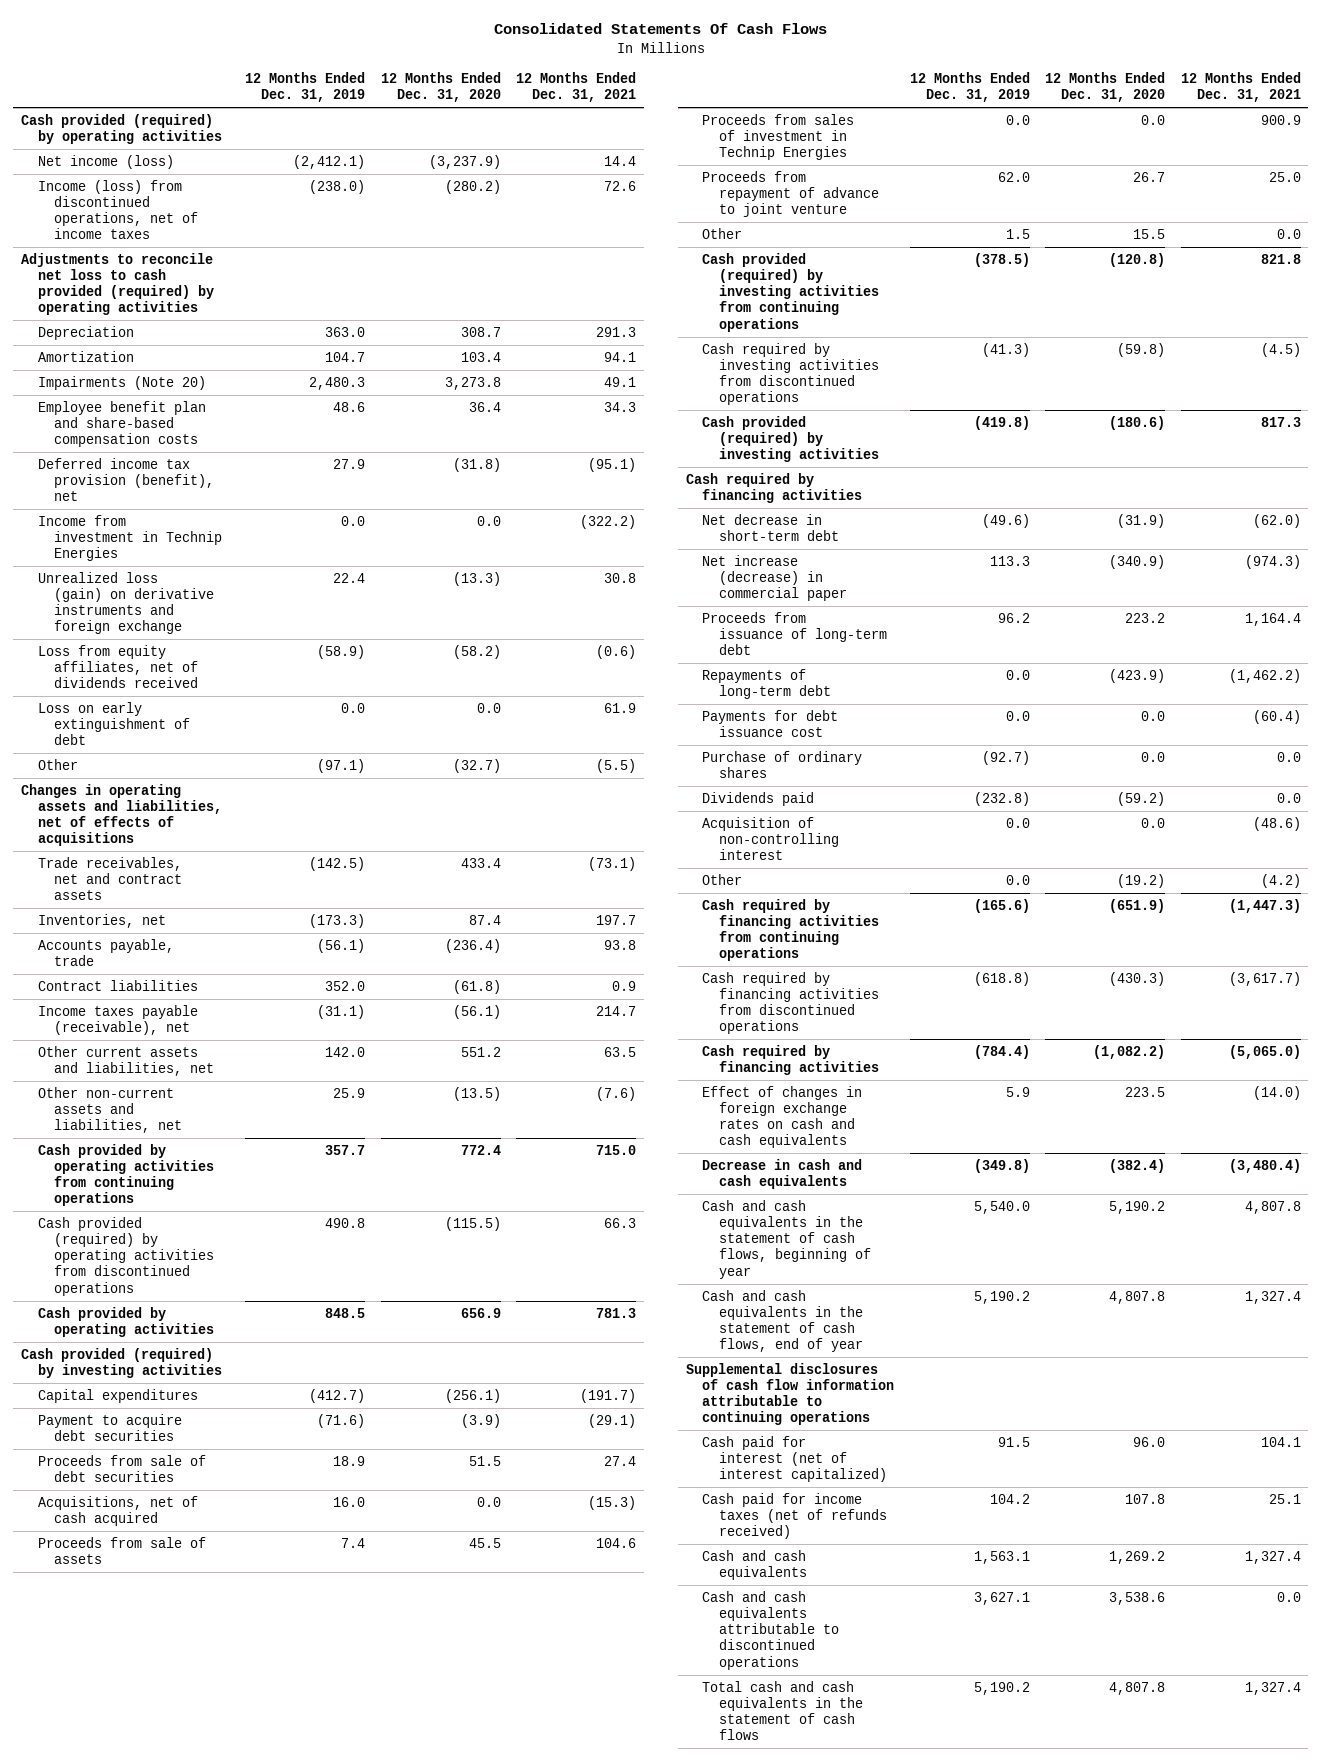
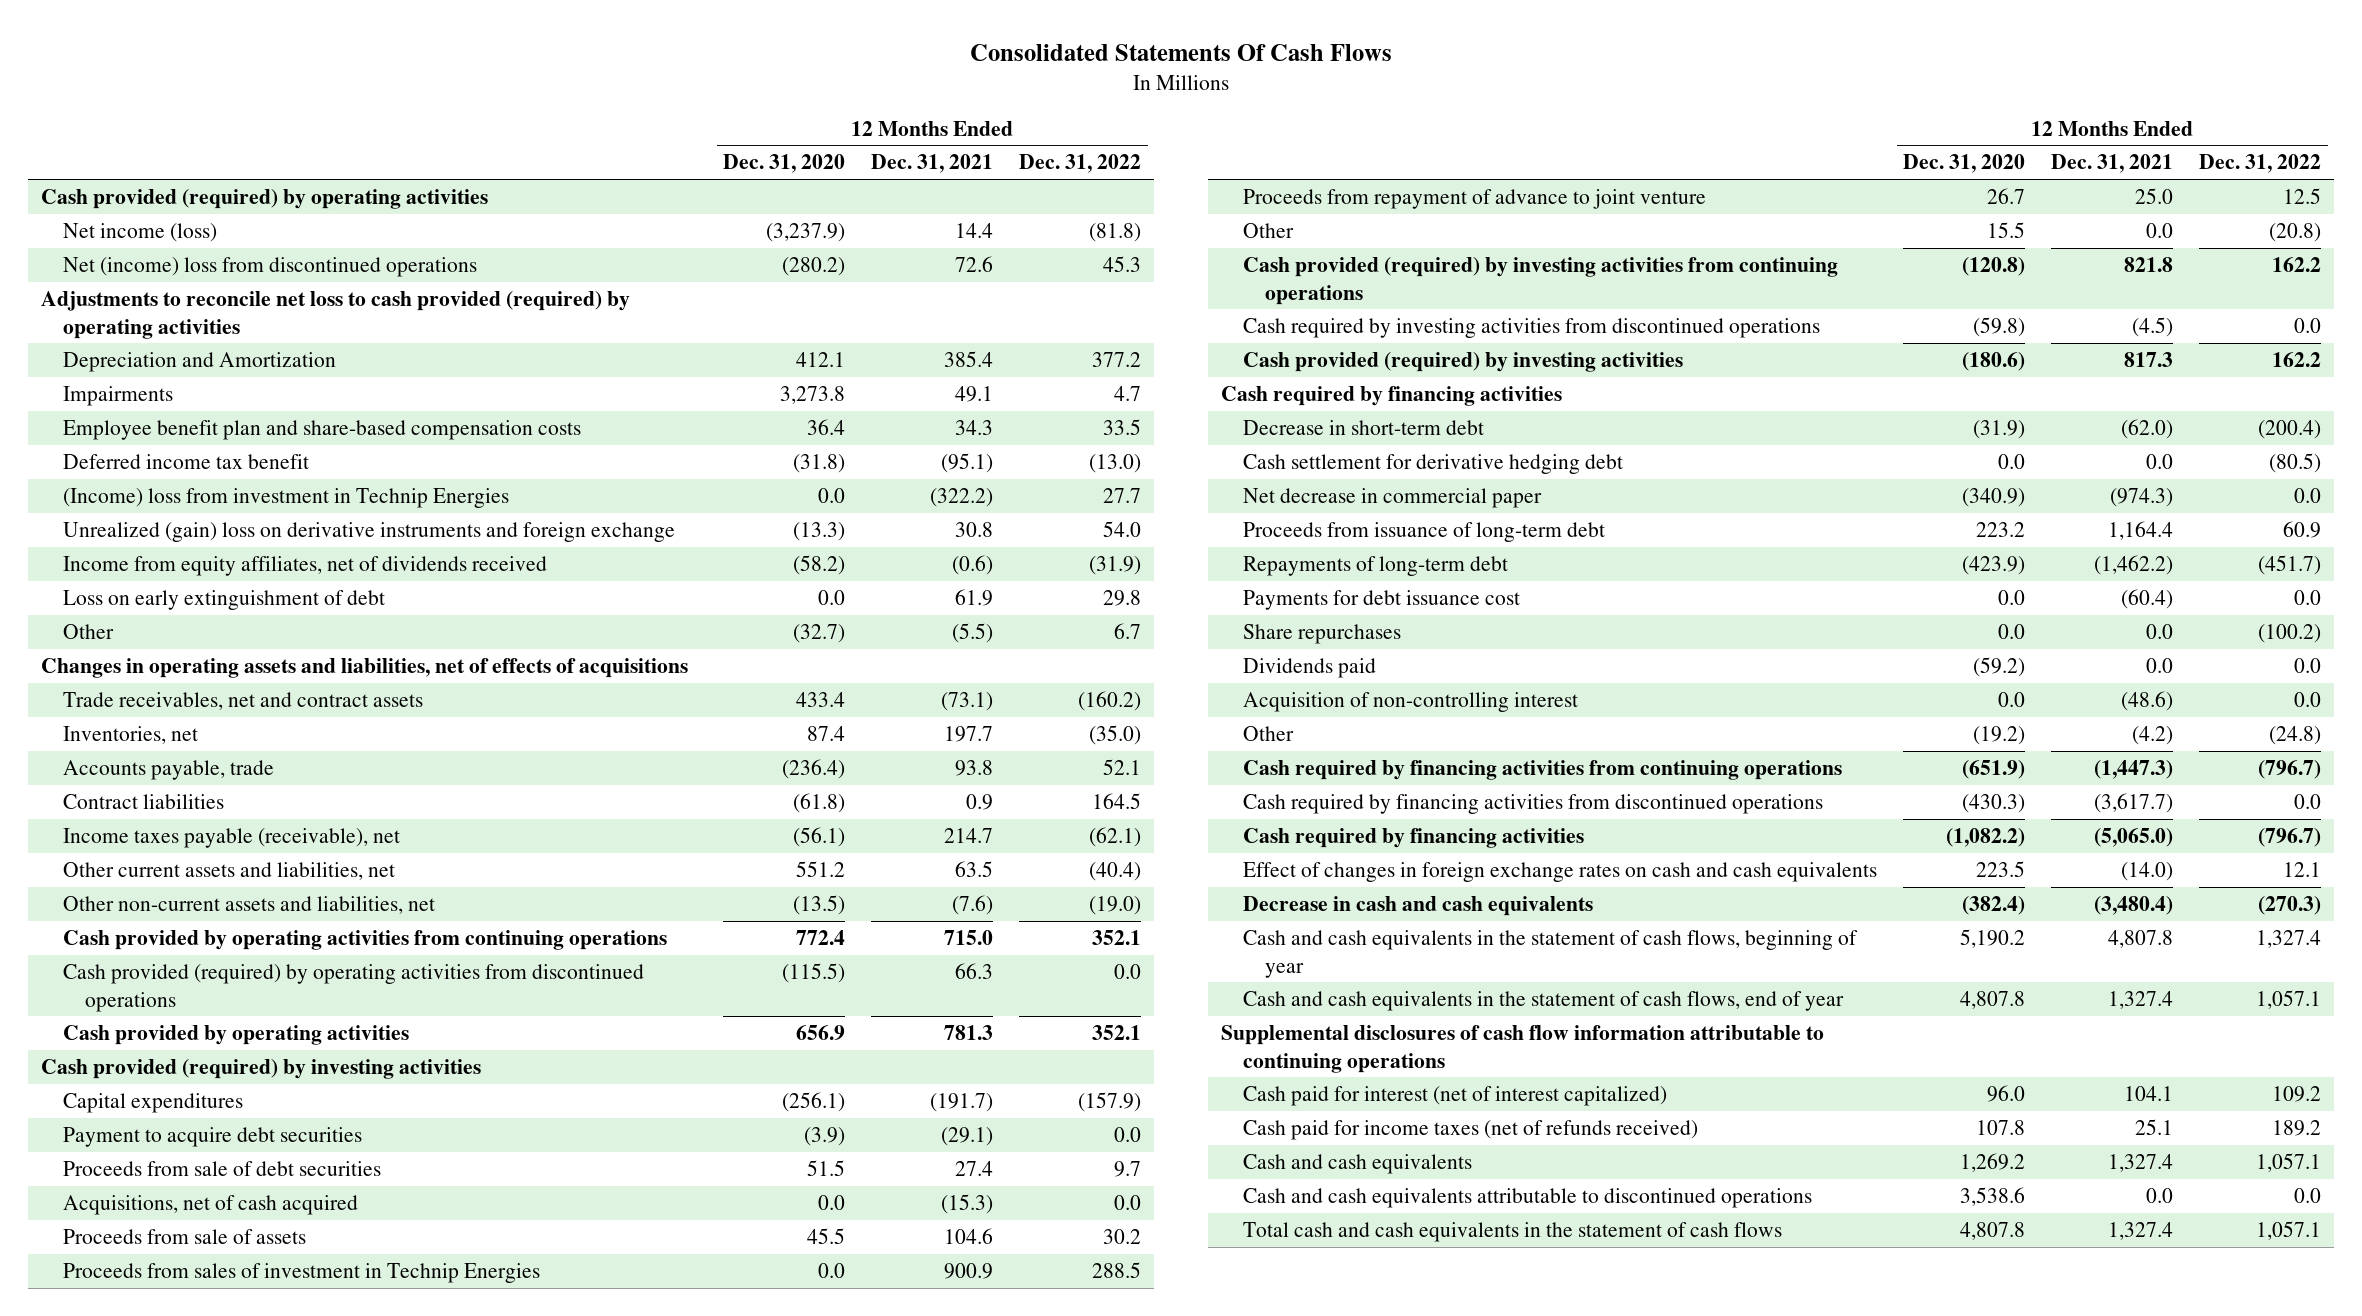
[245,72,366,103] 12 Months Ended Dec. 31, 2019 -> none
none -> [1019,154,1142,174] Dec. 31, 2022
[37,179,199,240] Income (loss) from discontinued operations, net of income taxes -> [63,256,478,277] Net (income) loss from discontinued operations
[37,325,134,340] Depreciation -> none
[37,350,134,362] Amortization -> none
none -> [63,351,337,372] Depreciation and Amortization
[37,375,206,390] Impairments (Note 20) -> [63,385,174,406] Impairments
[37,457,215,502] Deferred income tax provision (benefit), net -> [63,453,310,469] Deferred income tax benefit
[37,514,223,562] Income from investment in Technip Energies -> [63,487,510,508] (Income) loss from investment in Technip Energies
[37,571,215,635] Unrealized loss (gain) on derivative instruments and foreign exchange -> [63,521,676,542] Unrealized (gain) loss on derivative instruments and foreign exchange
[37,644,199,689] Loss from equity affiliates, net of dividends received -> [63,555,548,576] Income from equity affiliates, net of dividends received
[702,513,840,542] Net decrease in short-term debt -> [1243,419,1485,435] Decrease in short-term debt
none -> [1243,453,1624,474] Cash settlement for derivative hedging debt
[702,554,848,602] Net increase (decrease) in commercial paper -> [1243,487,1543,508] Net decrease in commercial paper
[702,750,863,779] Purchase of ordinary shares -> none
none -> [1243,623,1402,644] Share repurchases

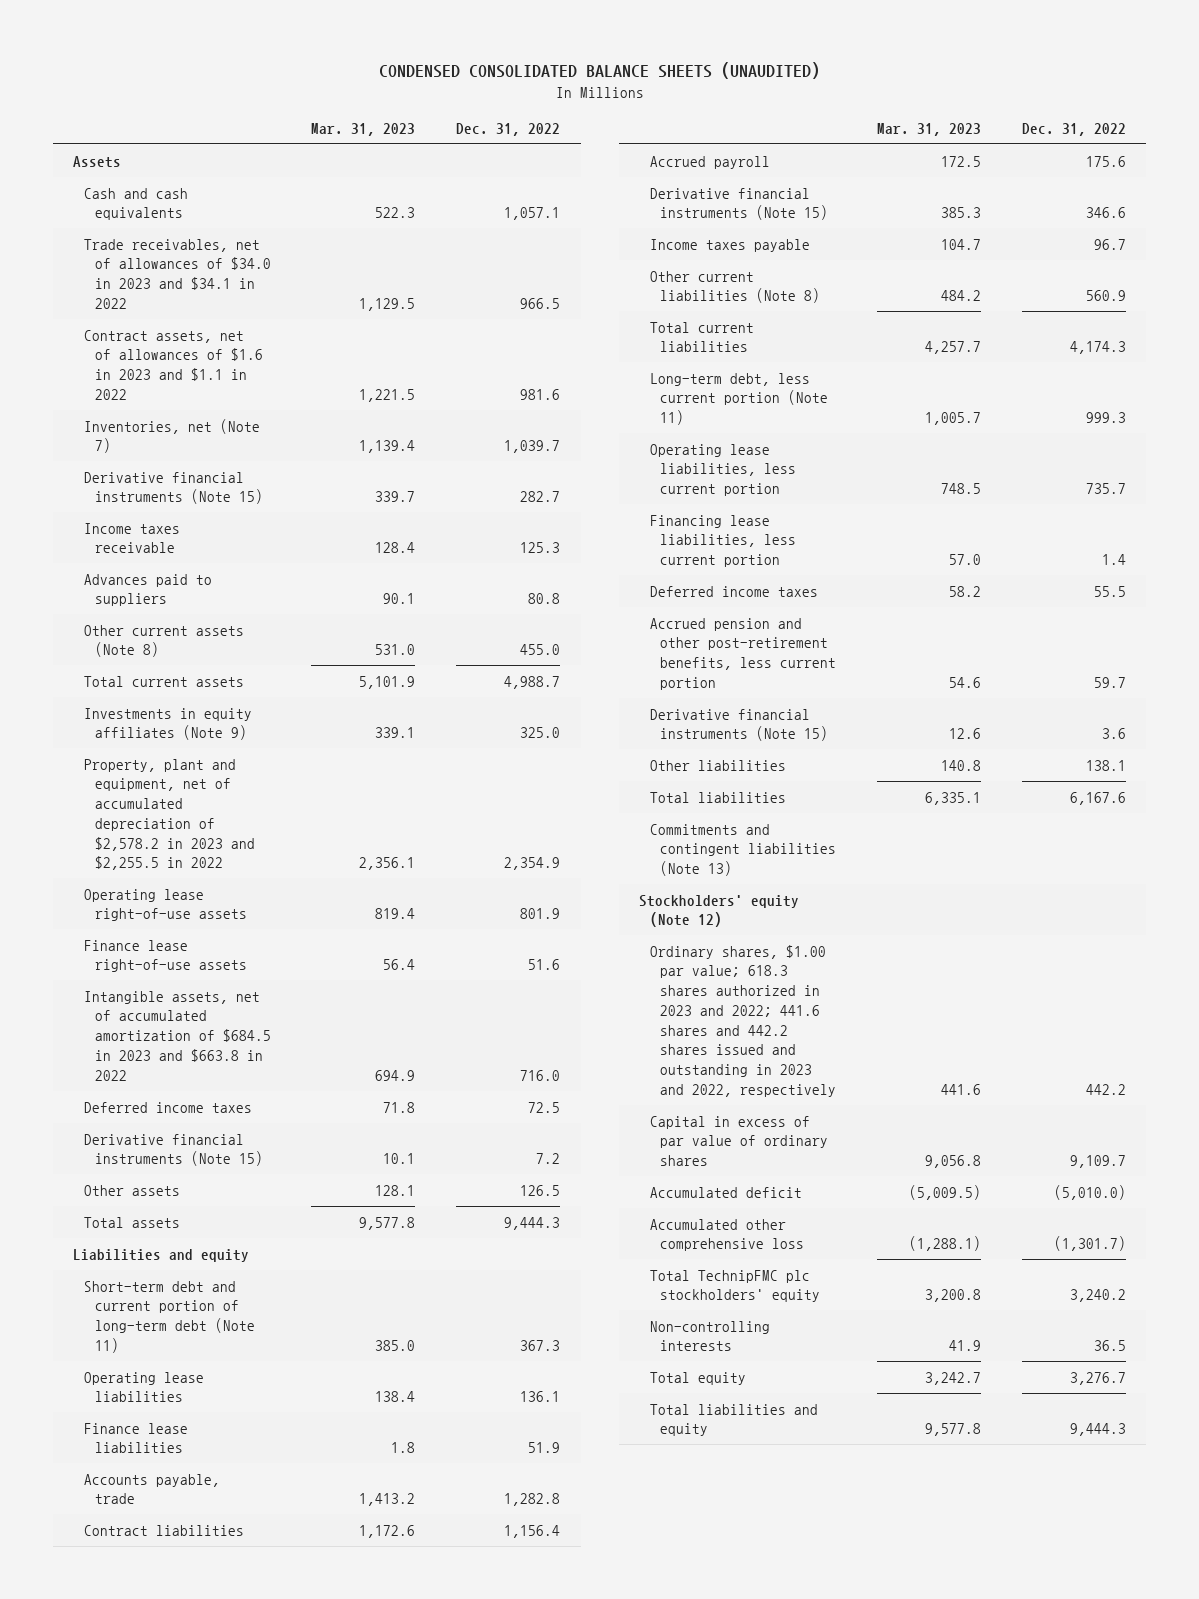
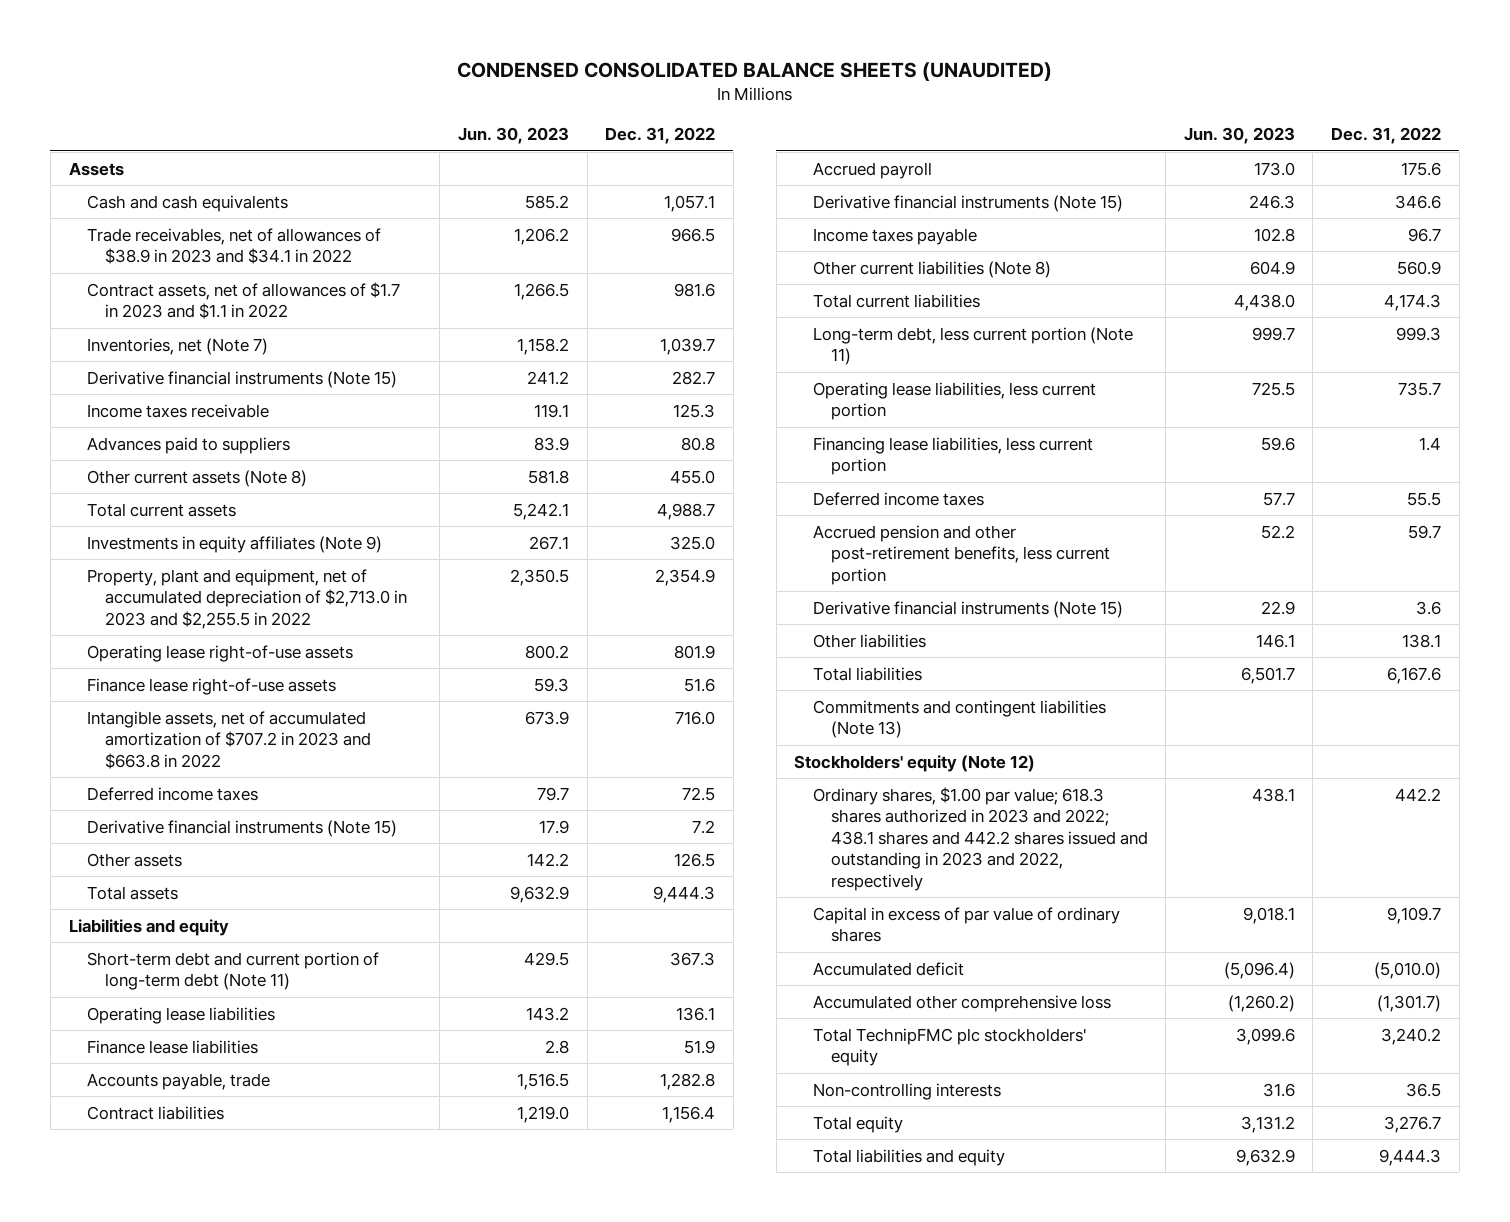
[311,122,416,136] Mar. 31, 2023 -> none
none -> [457,127,569,145] Jun. 30, 2023
[83,238,271,309] Trade receivables, net of allowances of $34.0 in 2023 and $34.1 in 2022 -> [86,227,381,265] Trade receivables, net of allowances of $38.9 in 2023 and $34.1 in 2022
[83,329,263,400] Contract assets, net of allowances of $1.6 in 2023 and $1.1 in 2022 -> [86,281,400,320] Contract assets, net of allowances of $1.7 in 2023 and $1.1 in 2022
[83,758,255,871] Property, plant and equipment, net of accumulated depreciation of $2,578.2 in 2023 and $2,255.5 in 2022 -> [86,568,407,629] Property, plant and equipment, net of accumulated depreciation of $2,713.0 in 2023 and $2,255.5 in 2022
[83,990,271,1081] Intangible assets, net of accumulated amortization of $684.5 in 2023 and $663.8 in 2022 -> [86,710,371,769] Intangible assets, net of accumulated amortization of $707.2 in 2023 and $663.8 in 2022
[649,944,837,1097] Ordinary shares, $1.00 par value; 618.3 shares authorized in 2023 and 2022; 441.6 shares and 442.2 shares issued and outstanding in 2023 and 2022, respectively -> [812,786,1148,891] Ordinary shares, $1.00 par value; 618.3 shares authorized in 2023 and 2022; 438.1 shares and 442.2 shares issued and outstanding in 2023 and 2022, respectively

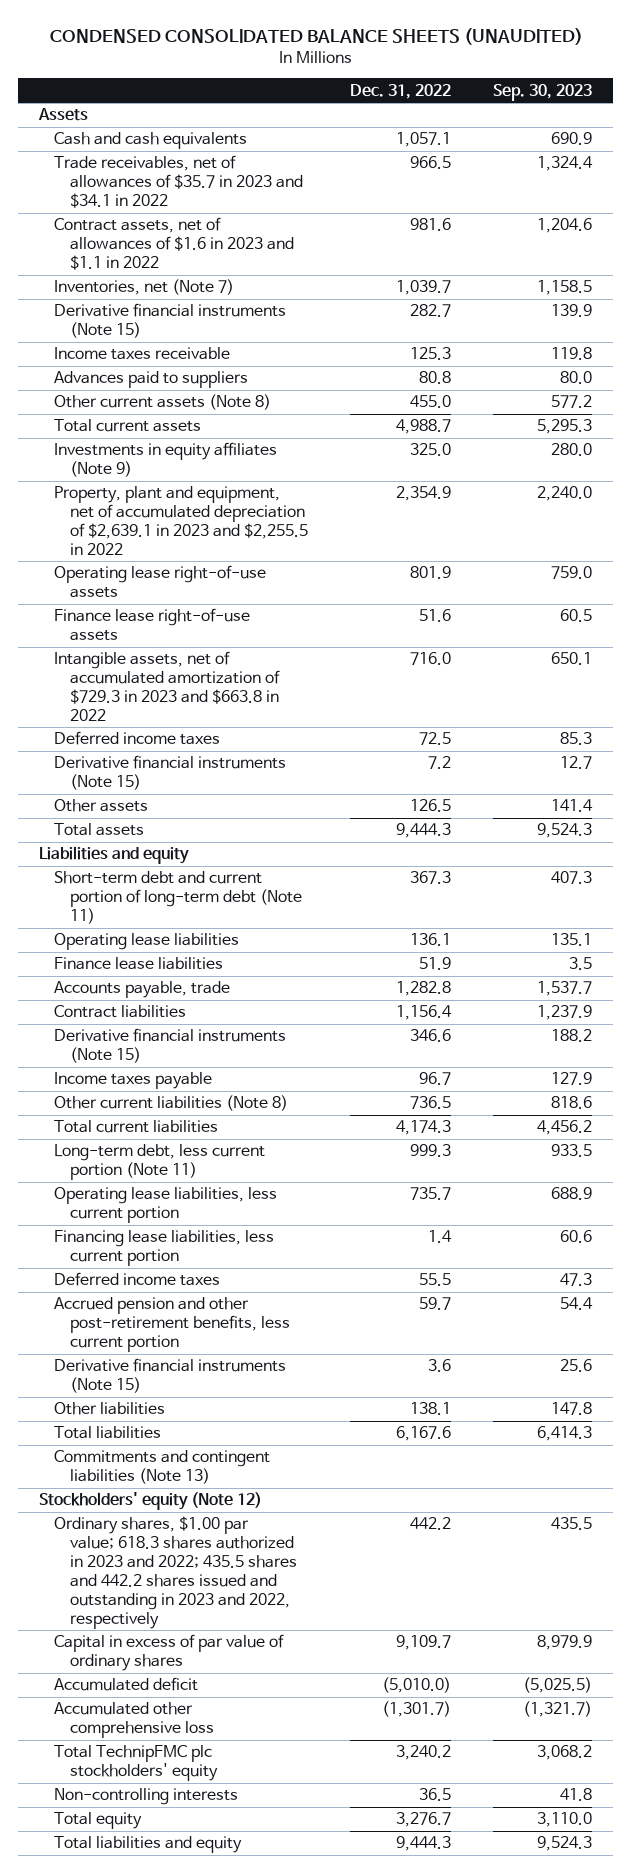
[457,127,569,145] Jun. 30, 2023 -> none
none -> [493,83,593,101] Sep. 30, 2023
[86,227,381,265] Trade receivables, net of allowances of $38.9 in 2023 and $34.1 in 2022 -> [54,155,303,209] Trade receivables, net of allowances of $35.7 in 2023 and $34.1 in 2022
[86,281,400,320] Contract assets, net of allowances of $1.7 in 2023 and $1.1 in 2022 -> [54,217,294,271] Contract assets, net of allowances of $1.6 in 2023 and $1.1 in 2022
[86,568,407,629] Property, plant and equipment, net of accumulated depreciation of $2,713.0 in 2023 and $2,255.5 in 2022 -> [54,486,308,556] Property, plant and equipment, net of accumulated depreciation of $2,639.1 in 2023 and $2,255.5 in 2022
[86,710,371,769] Intangible assets, net of accumulated amortization of $707.2 in 2023 and $663.8 in 2022 -> [54,651,280,722] Intangible assets, net of accumulated amortization of $729.3 in 2023 and $663.8 in 2022
[812,161,932,179] Accrued payroll -> none
[1397,260,1442,275] 560.9 -> [410,1096,452,1110] 736.5
[812,786,1148,891] Ordinary shares, $1.00 par value; 618.3 shares authorized in 2023 and 2022; 438.1 shares and 442.2 shares issued and outstanding in 2023 and 2022, respectively -> [54,1516,297,1630] Ordinary shares, $1.00 par value; 618.3 shares authorized in 2023 and 2022; 435.5 shares and 442.2 shares issued and outstanding in 2023 and 2022, respectively

